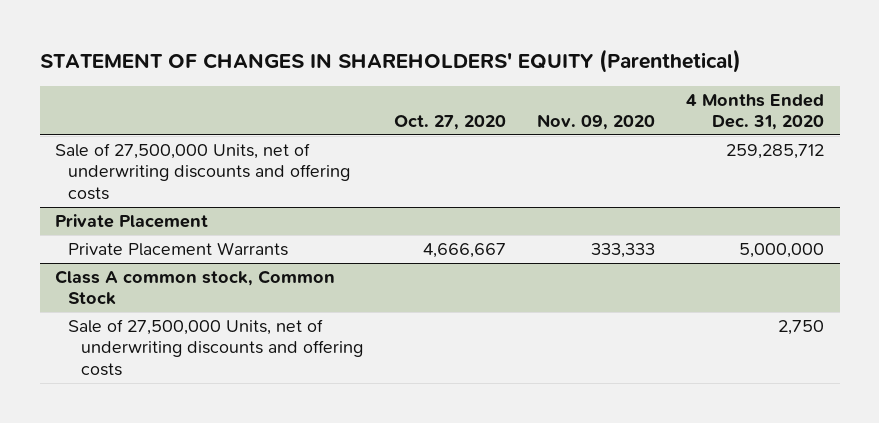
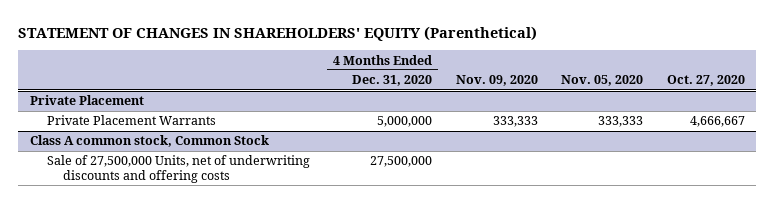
none -> [561,75,644,87] Nov. 05, 2020
[55,143,350,200] Sale of 27,500,000 Units, net of underwriting discounts and offering costs -> none
[778,320,825,336] 2,750 -> [370,156,433,168] 27,500,000

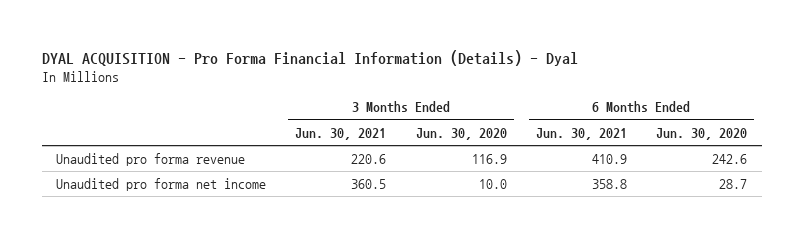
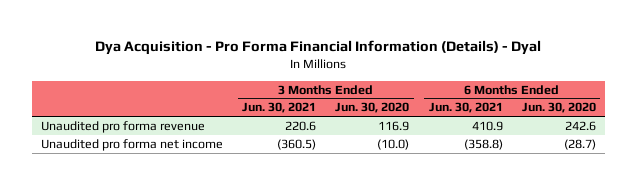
[41,49,578,66] DYAL ACQUISITION - Pro Forma Financial Information (Details) - Dyal -> [95,40,542,56] Dya Acquisition - Pro Forma Financial Information (Details) - Dyal
[351,179,387,190] 360.5 -> [277,138,317,150] (360.5)
[478,179,507,190] 10.0 -> [377,138,410,150] (10.0)
[591,179,627,190] 358.8 -> [463,138,503,150] (358.8)
[719,179,748,190] 28.7 -> [563,138,596,150] (28.7)

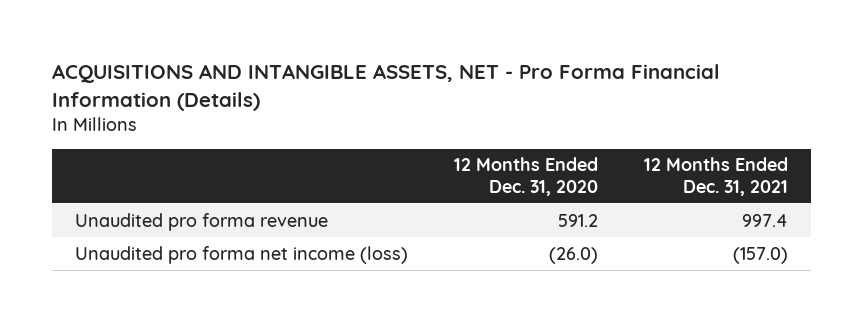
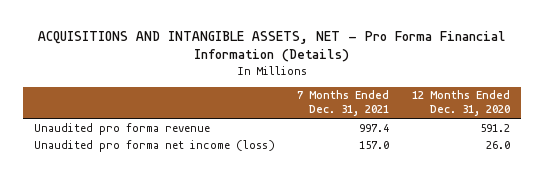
[644,157,789,196] 12 Months Ended Dec. 31, 2021 -> none
none -> [297,90,390,117] 7 Months Ended Dec. 31, 2021
[548,246,598,264] (26.0) -> [485,140,510,149] 26.0

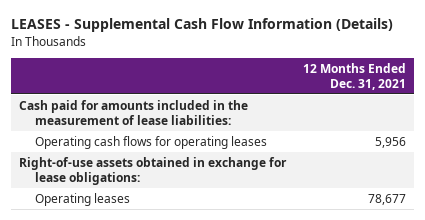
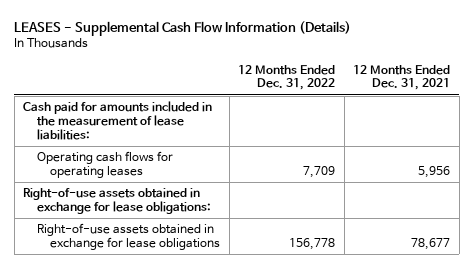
none -> [238,64,336,91] 12 Months Ended Dec. 31, 2022
[34,192,130,206] Operating leases -> [36,223,221,250] Right-of-use assets obtained in exchange for lease obligations

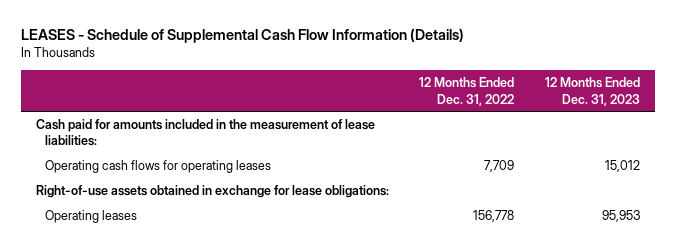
[14,20,352,36] LEASES - Supplemental Cash Flow Information (Details) -> [20,28,464,44] LEASES - Schedule of Supplemental Cash Flow Information (Details)
[353,64,451,91] 12 Months Ended Dec. 31, 2021 -> none
none -> [544,77,640,106] 12 Months Ended Dec. 31, 2023
[36,223,221,250] Right-of-use assets obtained in exchange for lease obligations -> [45,210,138,224] Operating leases

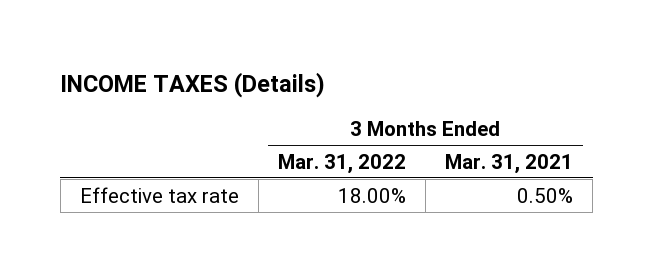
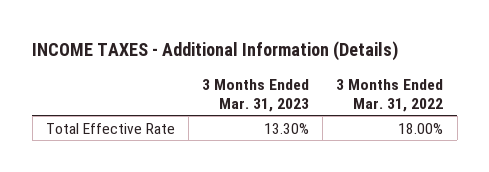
[60,71,326,98] INCOME TAXES (Details) -> [32,41,399,62] INCOME TAXES - Additional Information (Details)
[445,153,574,174] Mar. 31, 2021 -> none
none -> [202,78,310,112] 3 Months Ended Mar. 31, 2023
[79,186,239,203] Effective tax rate -> [45,122,175,134] Total Effective Rate

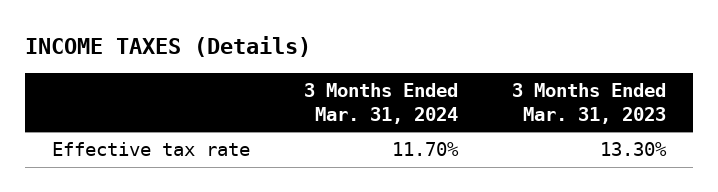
[32,41,399,62] INCOME TAXES - Additional Information (Details) -> [24,35,311,57] INCOME TAXES (Details)
[336,78,444,112] 3 Months Ended Mar. 31, 2022 -> none
none -> [304,82,459,124] 3 Months Ended Mar. 31, 2024
[45,122,175,134] Total Effective Rate -> [51,142,250,157] Effective tax rate

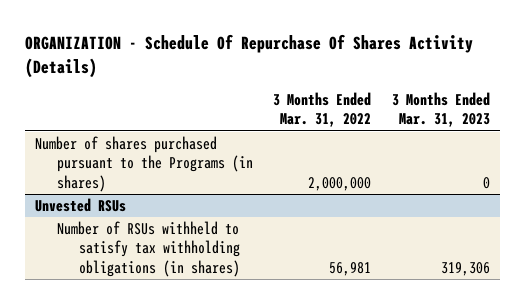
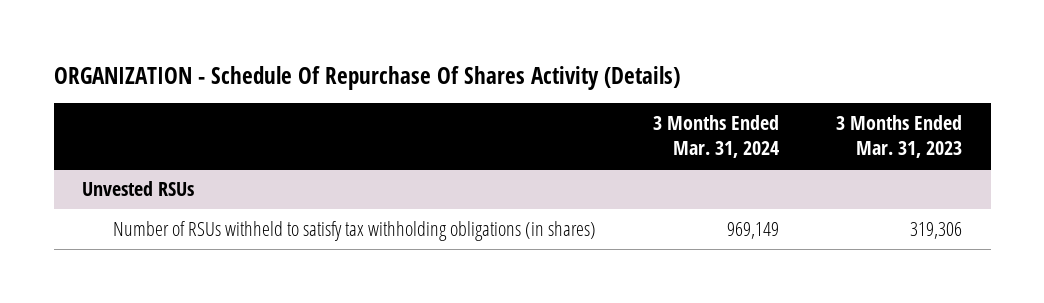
[273,92,372,128] 3 Months Ended Mar. 31, 2022 -> none
none -> [653,114,780,159] 3 Months Ended Mar. 31, 2024
[34,136,254,192] Number of shares purchased pursuant to the Programs (in shares) -> none

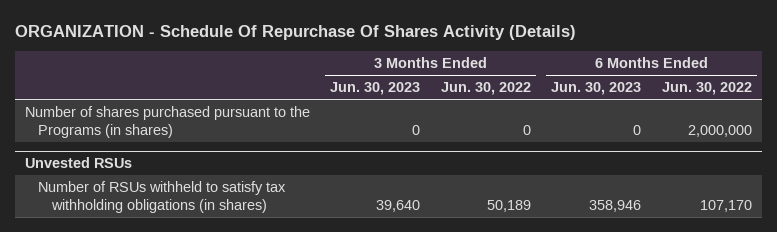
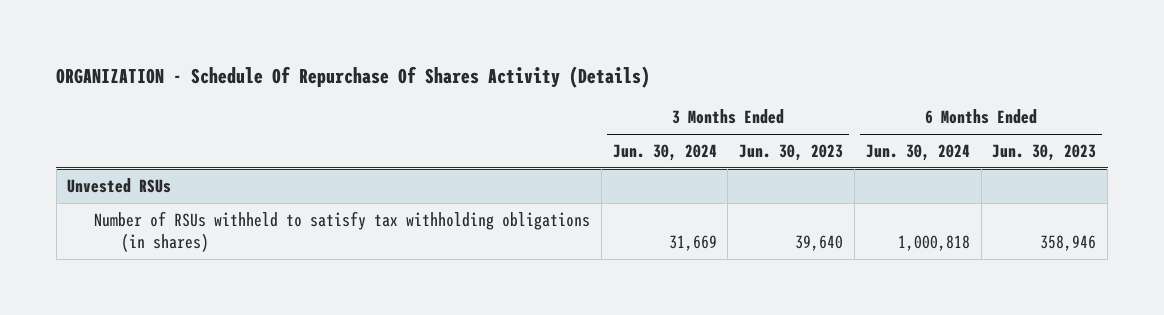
[440,82,531,96] Jun. 30, 2022 -> none
[661,82,752,96] Jun. 30, 2022 -> none
none -> [612,143,717,161] Jun. 30, 2024
none -> [865,143,970,161] Jun. 30, 2024
[24,105,310,139] Number of shares purchased pursuant to the Programs (in shares) -> none

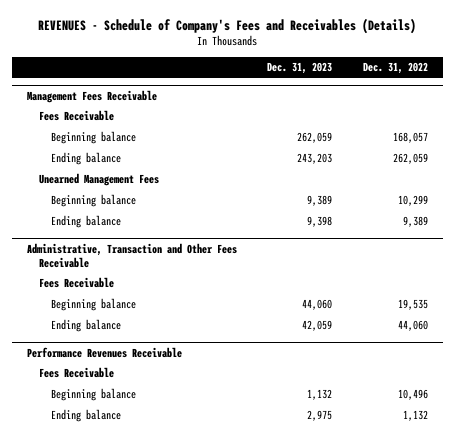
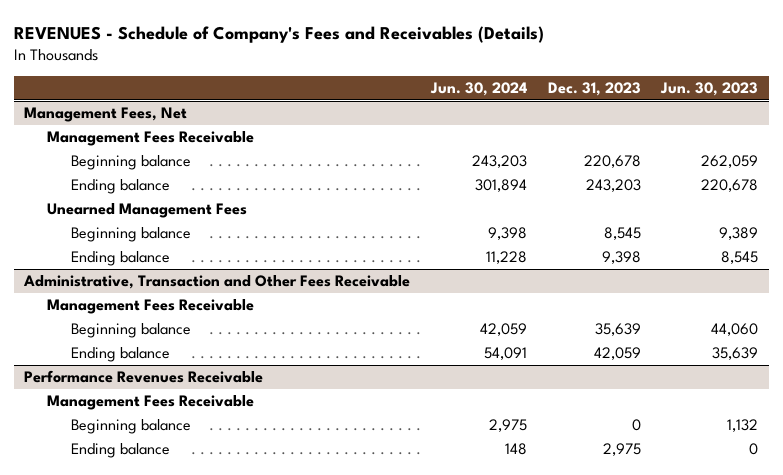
[362,62,428,75] Dec. 31, 2022 -> none
none -> [429,82,527,97] Jun. 30, 2024
none -> [660,82,759,97] Jun. 30, 2023
[26,90,157,104] Management Fees Receivable -> [24,107,188,123] Management Fees, Net
[38,110,114,122] Fees Receivable -> [47,131,255,147] Management Fees Receivable
[297,132,333,144] 262,059 -> [583,155,641,169] 220,678
[307,195,333,207] 9,389 -> [603,227,641,241] 8,545
[38,277,114,289] Fees Receivable -> [47,299,255,315] Management Fees Receivable
[302,299,333,311] 44,060 -> [594,323,641,337] 35,639
[38,367,114,379] Fees Receivable -> [47,395,255,411] Management Fees Receivable
[307,389,333,401] 1,132 -> [631,419,641,432] 0

